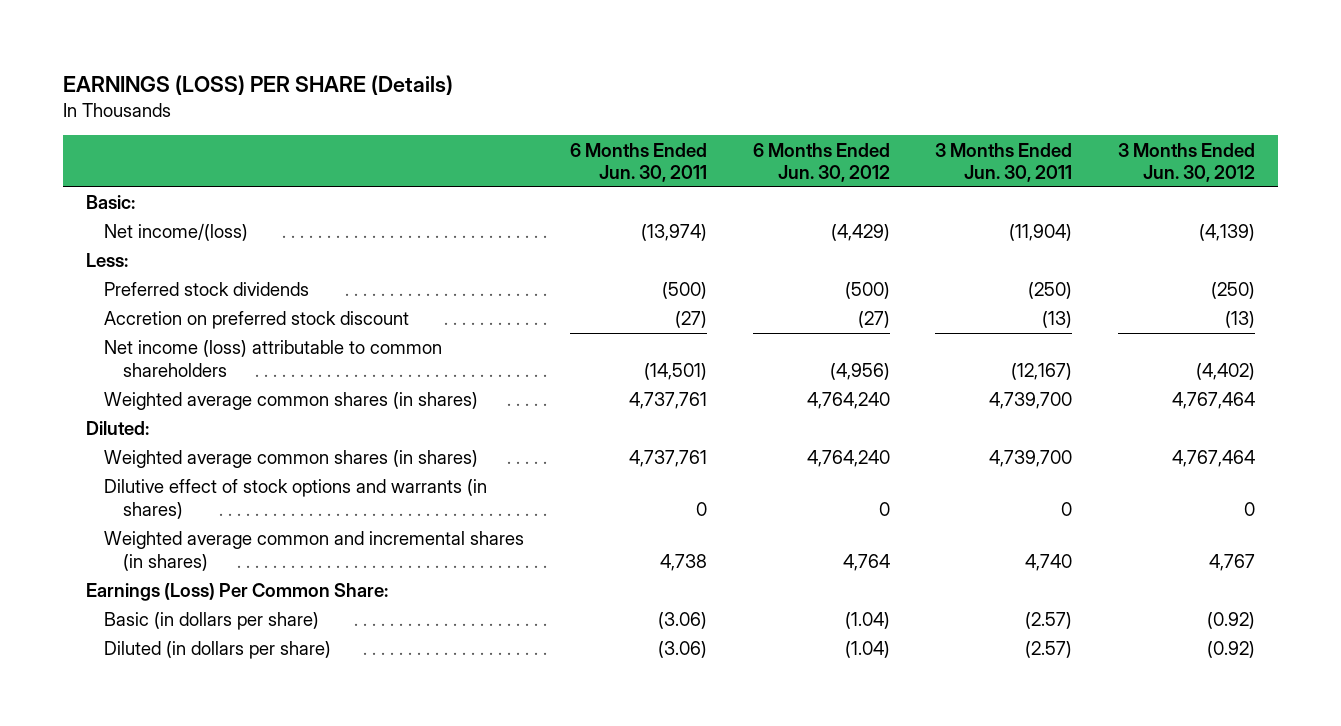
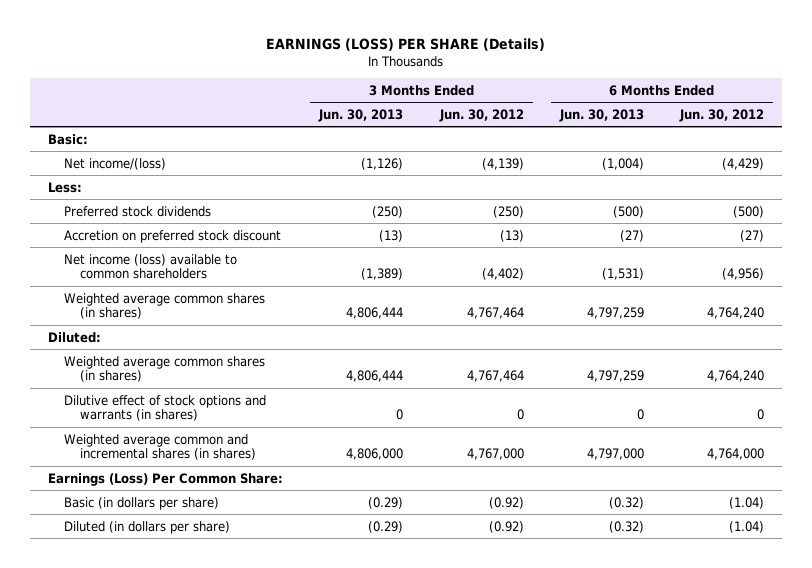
[570,142,708,183] 6 Months Ended Jun. 30, 2011 -> none
[935,142,1073,183] 3 Months Ended Jun. 30, 2011 -> none
none -> [318,108,404,122] Jun. 30, 2013
none -> [558,108,644,122] Jun. 30, 2013
[104,340,443,377] Net income (loss) attributable to common shareholders -> [64,253,238,280] Net income (loss) available to common shareholders
[842,553,890,571] 4,764 -> [707,448,765,461] 4,764,000
[1209,553,1256,571] 4,767 -> [466,448,524,461] 4,767,000

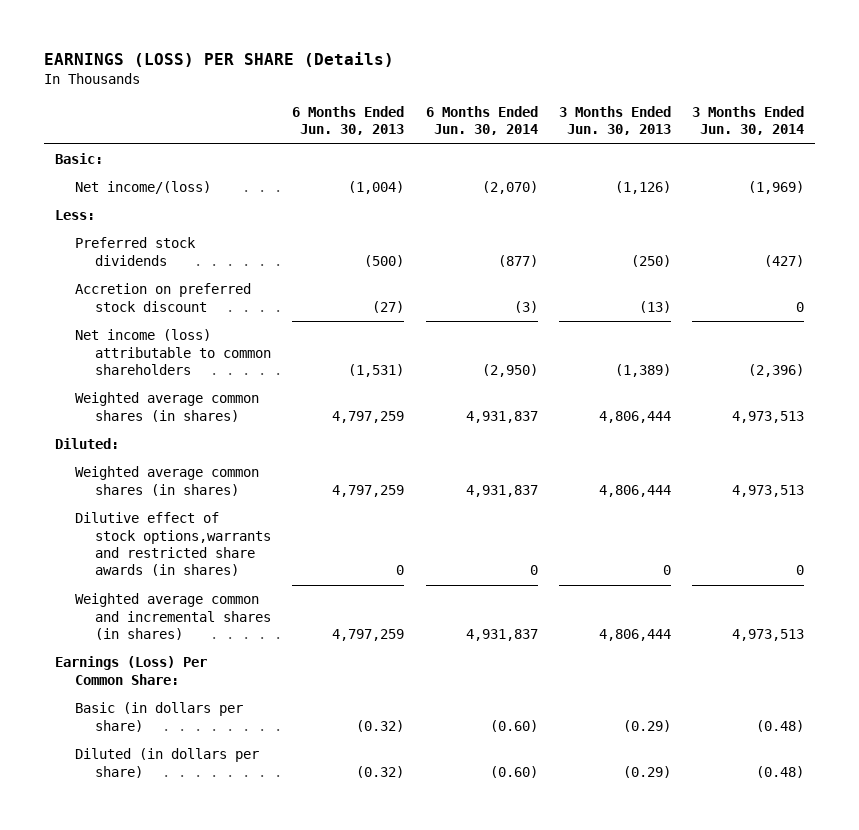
[438,108,524,122] Jun. 30, 2012 -> none
[679,108,765,122] Jun. 30, 2012 -> none
none -> [425,105,538,136] 6 Months Ended Jun. 30, 2014
none -> [692,105,805,136] 3 Months Ended Jun. 30, 2014
[64,253,238,280] Net income (loss) available to common shareholders -> [74,329,271,376] Net income (loss) attributable to common shareholders
[64,394,267,422] Dilutive effect of stock options and warrants (in shares) -> [74,512,271,577] Dilutive effect of stock options,warrants and restricted share awards (in shares)
[346,448,404,461] 4,806,000 -> [598,629,671,642] 4,806,444
[586,448,644,461] 4,797,000 -> [332,629,405,642] 4,797,259

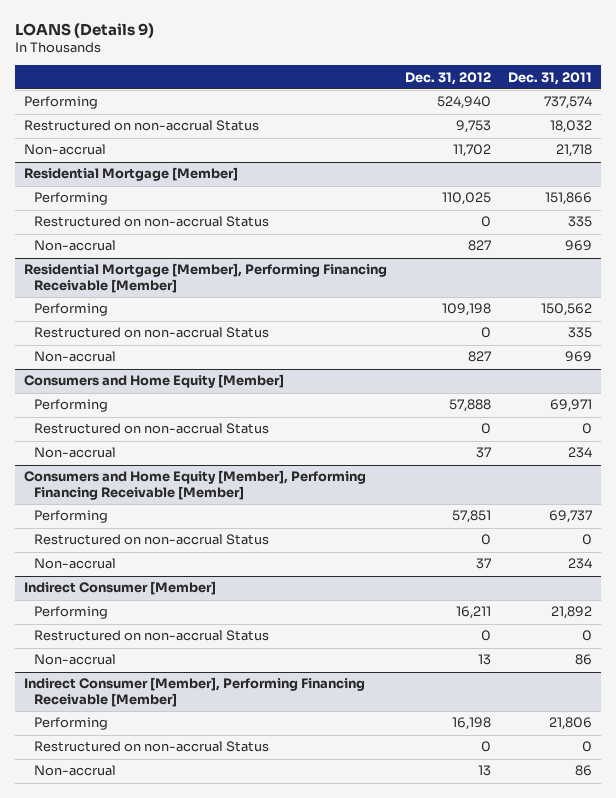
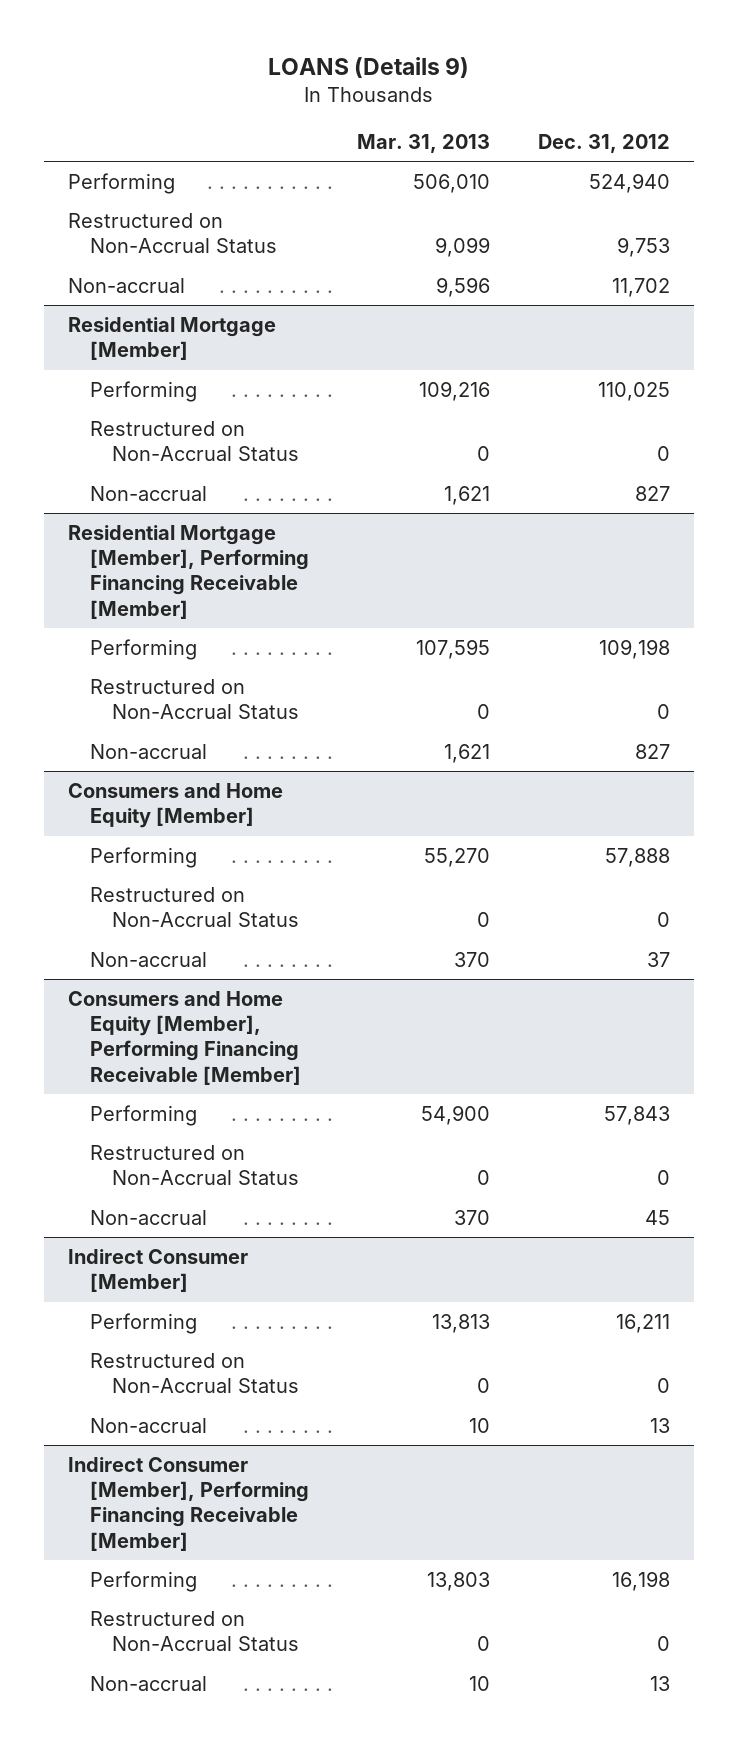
[508,71,593,85] Dec. 31, 2011 -> none
none -> [357,133,491,153] Mar. 31, 2013
[23,120,259,132] Restructured on non-accrual Status -> [68,212,278,254] Restructured on Non-Accrual Status
[34,216,270,228] Restructured on non-accrual Status -> [90,420,300,462] Restructured on Non-Accrual Status
[34,327,270,339] Restructured on non-accrual Status -> [90,678,300,720] Restructured on Non-Accrual Status
[34,423,270,435] Restructured on non-accrual Status -> [90,886,300,928] Restructured on Non-Accrual Status
[451,510,491,524] 57,851 -> [604,1105,671,1125] 57,843
[34,534,270,546] Restructured on non-accrual Status -> [90,1144,300,1186] Restructured on Non-Accrual Status
[475,558,491,570] 37 -> [645,1209,671,1225] 45
[34,630,270,642] Restructured on non-accrual Status -> [90,1352,300,1394] Restructured on Non-Accrual Status
[34,741,270,753] Restructured on non-accrual Status -> [90,1610,300,1652] Restructured on Non-Accrual Status

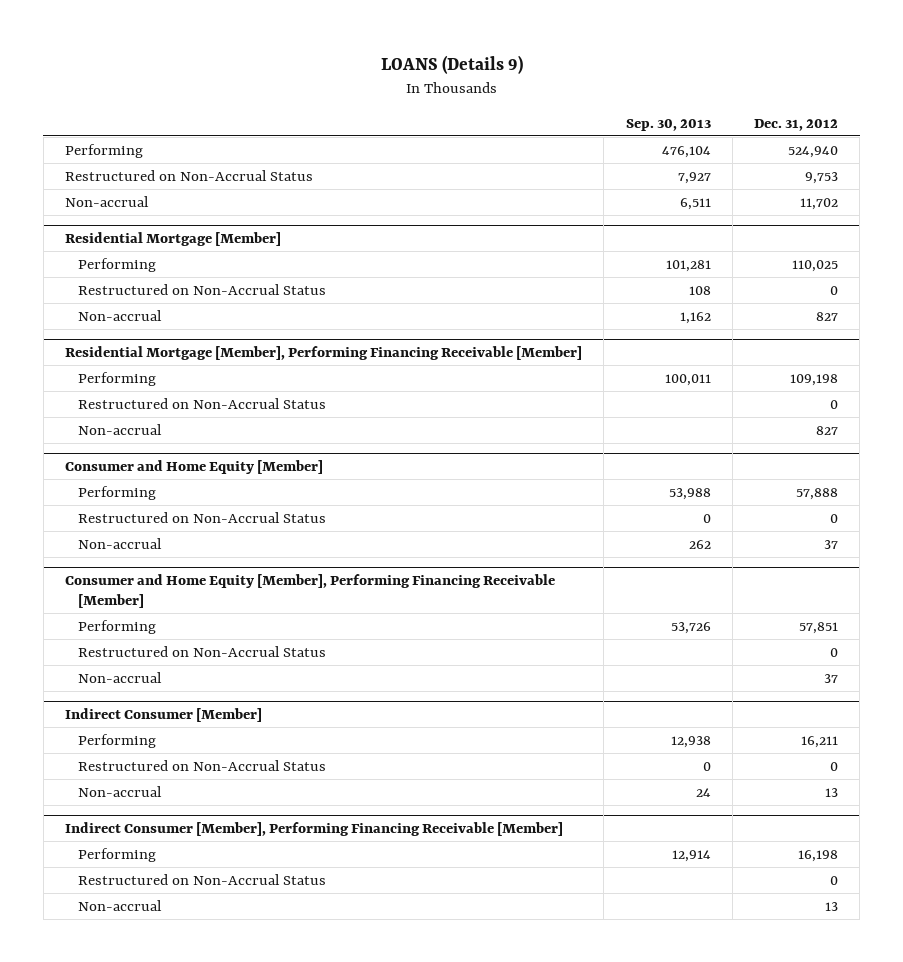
[357,133,491,153] Mar. 31, 2013 -> none
none -> [625,118,711,131] Sep. 30, 2013
[68,782,284,829] Consumers and Home Equity [Member] -> [65,459,324,474] Consumer and Home Equity [Member]
[68,990,302,1085] Consumers and Home Equity [Member], Performing Financing Receivable [Member] -> [65,573,556,608] Consumer and Home Equity [Member], Performing Financing Receivable [Member]
[604,1105,671,1125] 57,843 -> [799,621,839,634] 57,851
[645,1209,671,1225] 45 -> [824,673,839,683] 37

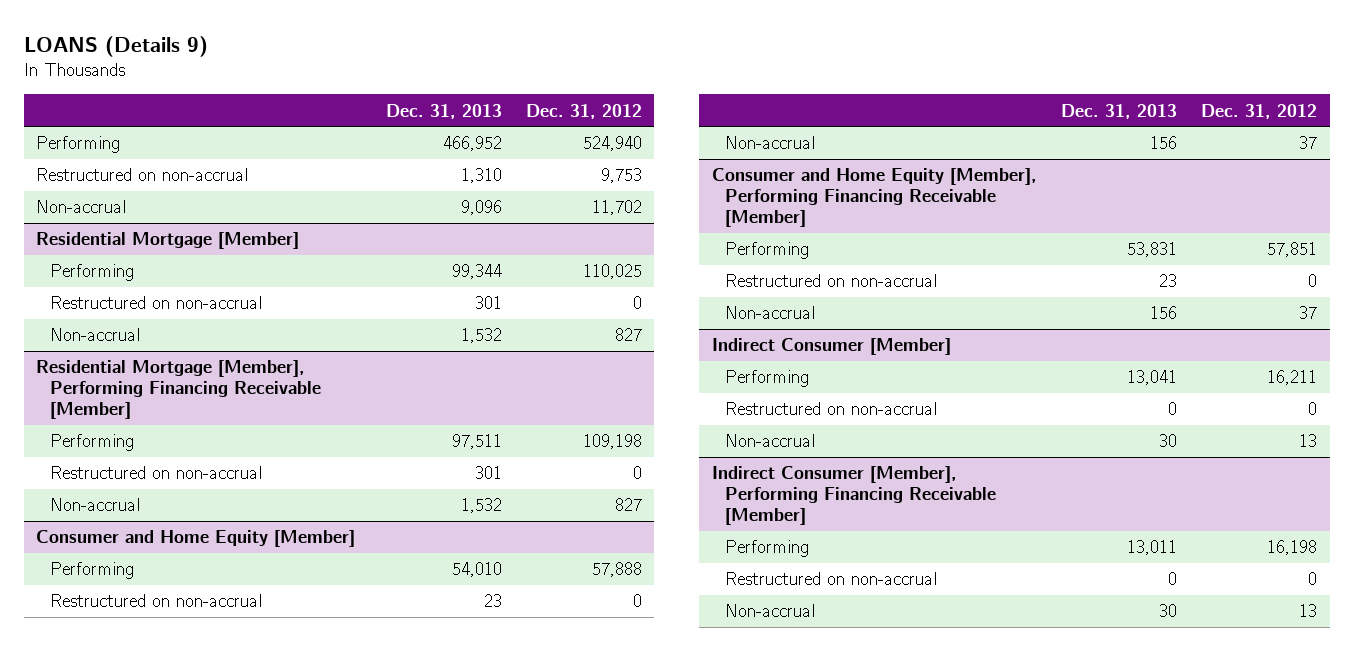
[625,118,711,131] Sep. 30, 2013 -> none
none -> [385,103,502,119] Dec. 31, 2013
[65,169,314,181] Restructured on Non-Accrual Status -> [36,168,249,182] Restructured on non-accrual
[77,283,326,295] Restructured on Non-Accrual Status -> [50,296,263,310] Restructured on non-accrual
[77,397,326,409] Restructured on Non-Accrual Status -> [50,466,263,480] Restructured on non-accrual
[77,511,326,523] Restructured on Non-Accrual Status -> [50,594,263,608] Restructured on non-accrual
[77,645,326,657] Restructured on Non-Accrual Status -> [725,274,938,288] Restructured on non-accrual
[77,759,326,771] Restructured on Non-Accrual Status -> [725,402,938,416] Restructured on non-accrual
[77,873,326,885] Restructured on Non-Accrual Status -> [725,572,938,586] Restructured on non-accrual

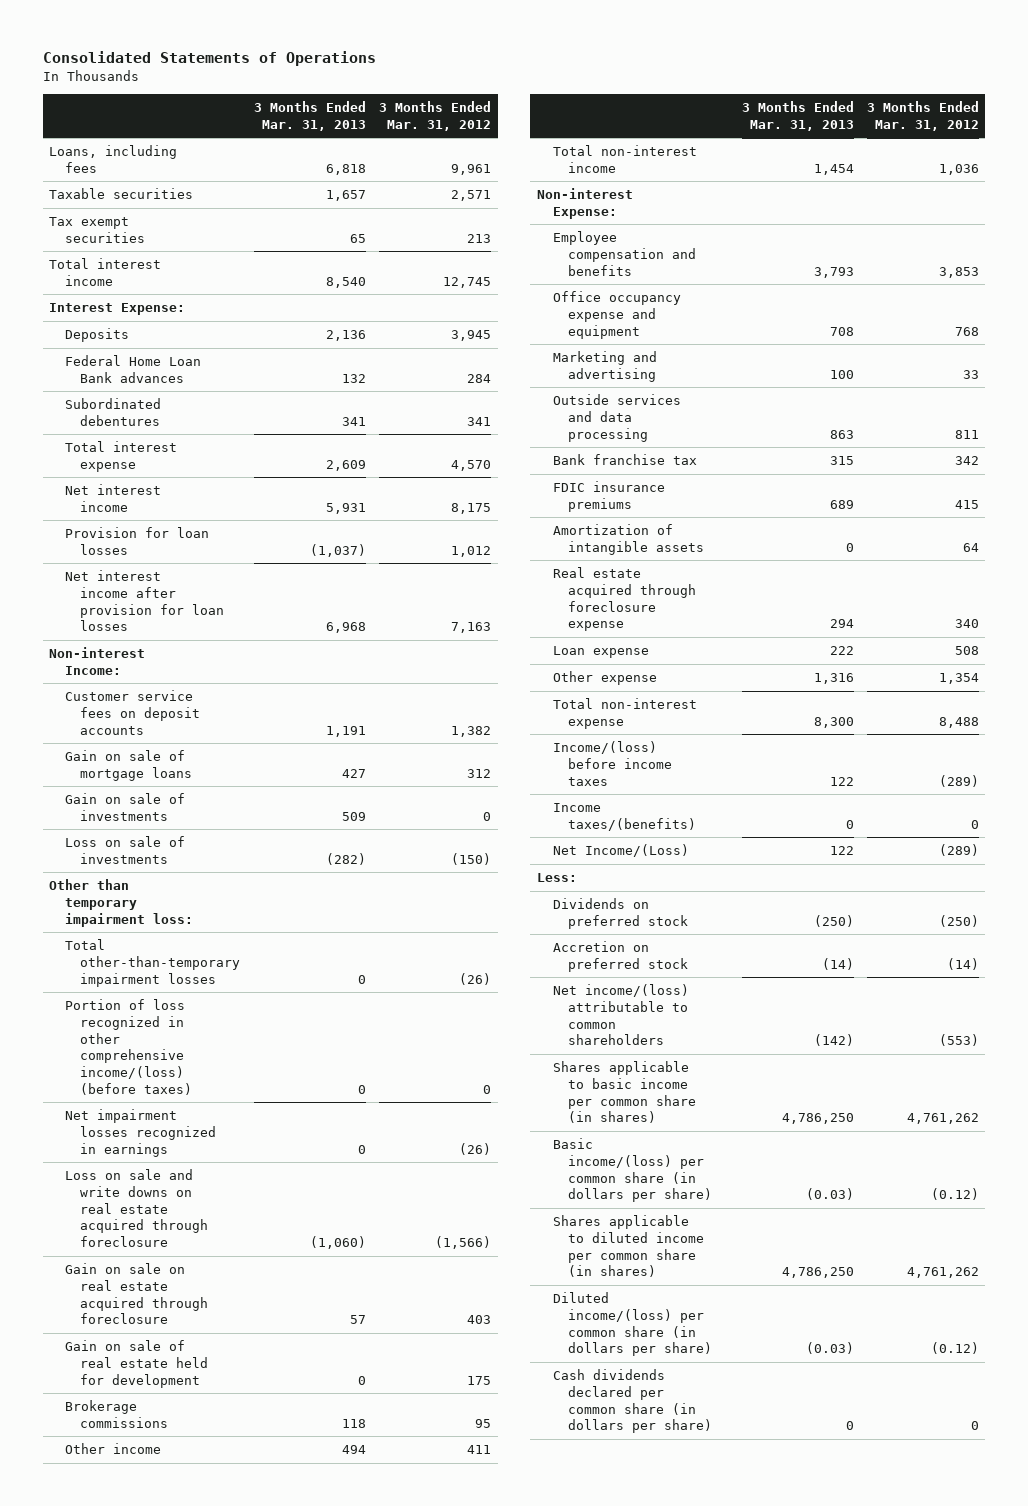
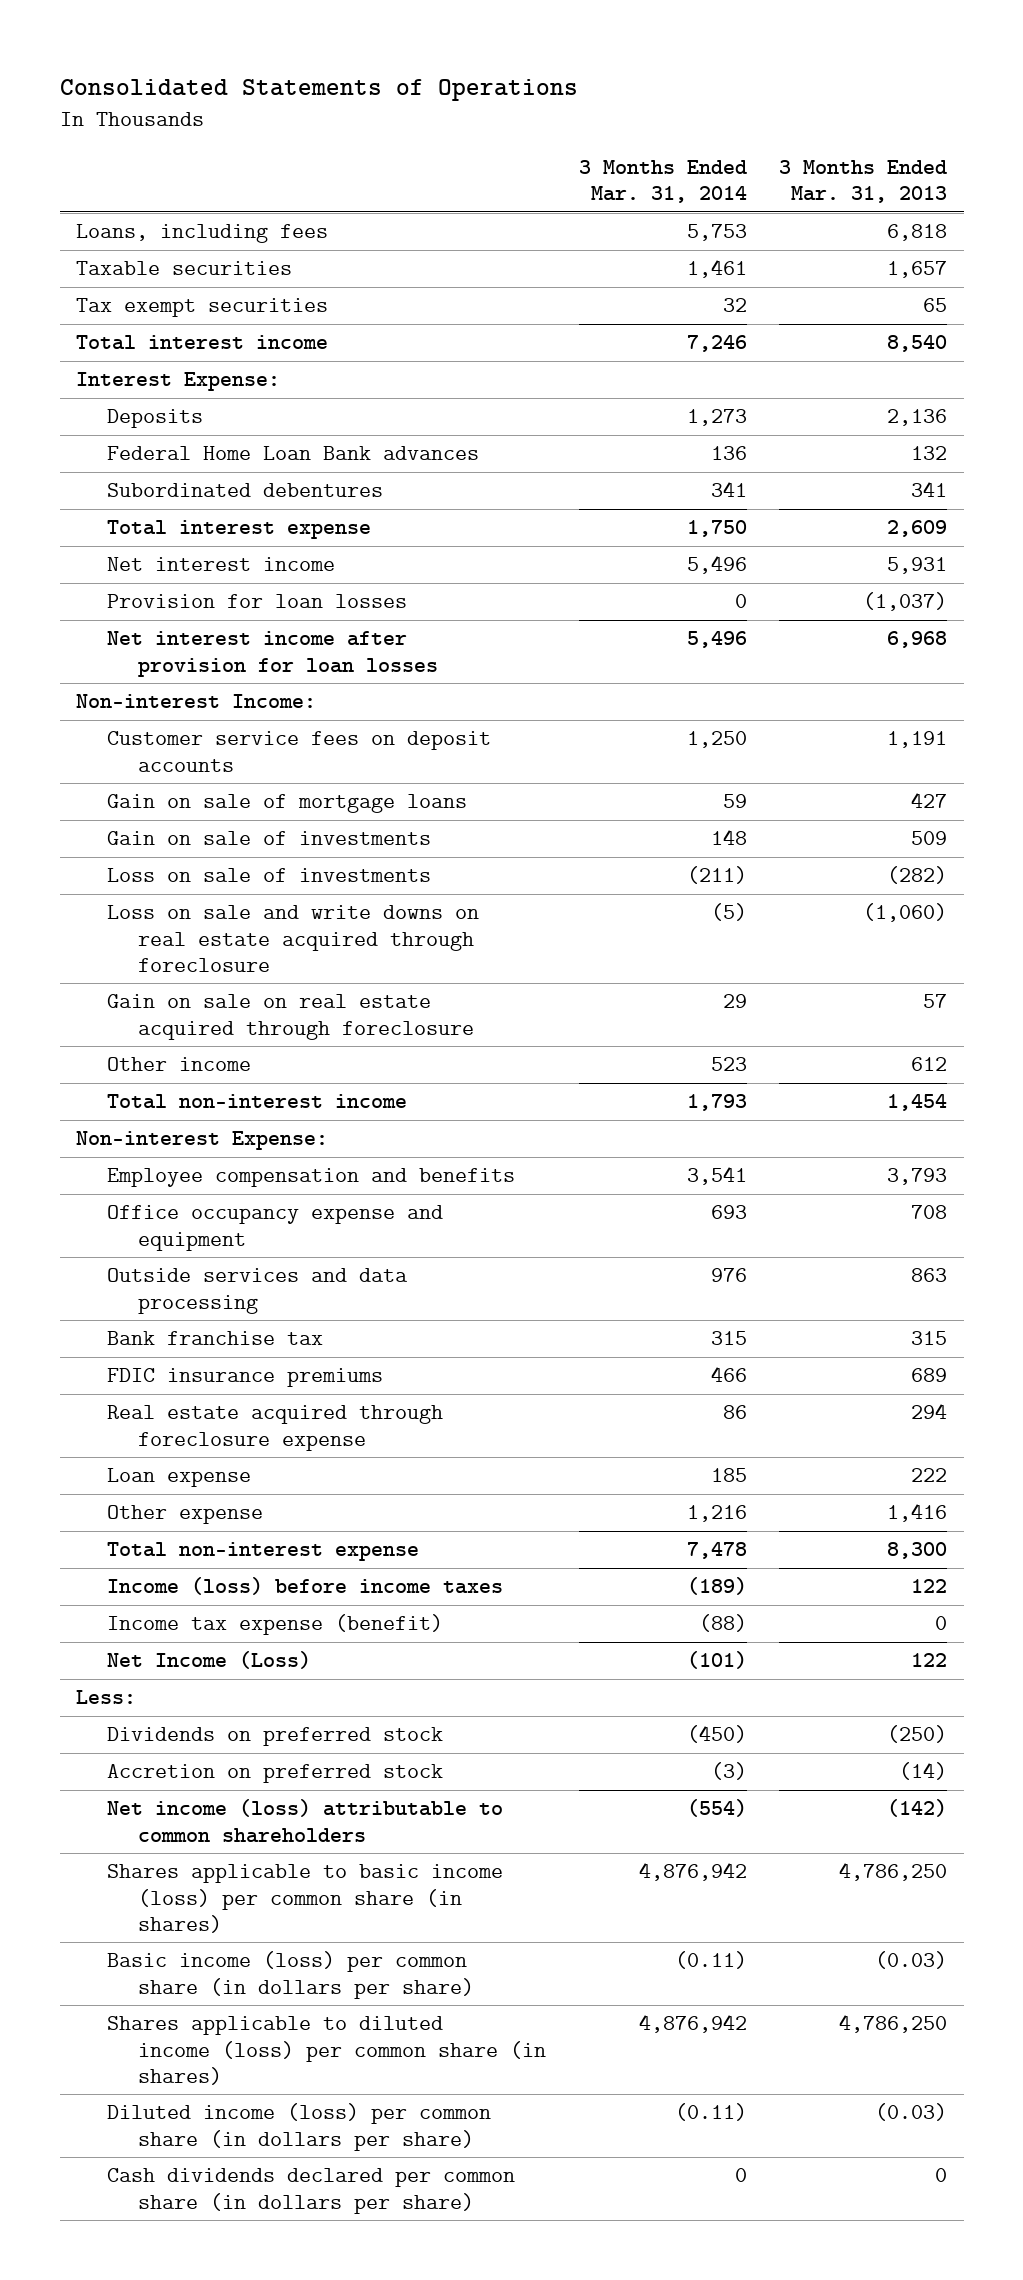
[378,101,491,131] 3 Months Ended Mar. 31, 2012 -> none
none -> [578,160,747,204] 3 Months Ended Mar. 31, 2014
[49,879,193,927] Other than temporary impairment loss: -> none
[64,939,241,987] Total other-than-temporary impairment losses -> none
[64,999,193,1095] Portion of loss recognized in other comprehensive income/(loss) (before taxes) -> none
[64,1109,217,1157] Net impairment losses recognized in earnings -> none
[64,1340,209,1388] Gain on sale of real estate held for development -> none
[64,1400,169,1428] Brokerage commissions -> none
[341,1445,366,1455] 494 -> [911,1057,948,1072] 612
[552,351,657,382] Marketing and advertising -> none
[552,524,705,555] Amortization of intangible assets -> none
[813,673,854,685] 1,316 -> [887,1503,948,1523] 1,416
[552,741,673,786] Income/(loss) before income taxes -> [107,1577,504,1596] Income (loss) before income taxes
[552,803,697,831] Income taxes/(benefits) -> [107,1614,444,1636] Income tax expense (benefit)
[552,844,689,858] Net Income/(Loss) -> [107,1651,312,1670] Net Income (Loss)
[552,984,689,1046] Net income/(loss) attributable to common shareholders -> [107,1799,504,1843] Net income (loss) attributable to common shareholders
[552,1061,697,1124] Shares applicable to basic income per common share (in shares) -> [107,1864,504,1933] Shares applicable to basic income (loss) per common share (in shares)
[552,1138,713,1203] Basic income/(loss) per common share (in dollars per share) -> [107,1951,475,1999] Basic income (loss) per common share (in dollars per share)
[552,1215,705,1278] Shares applicable to diluted income per common share (in shares) -> [107,2016,547,2085] Shares applicable to diluted income (loss) per common share (in shares)
[552,1292,713,1357] Diluted income/(loss) per common share (in dollars per share) -> [107,2103,492,2151] Diluted income (loss) per common share (in dollars per share)

